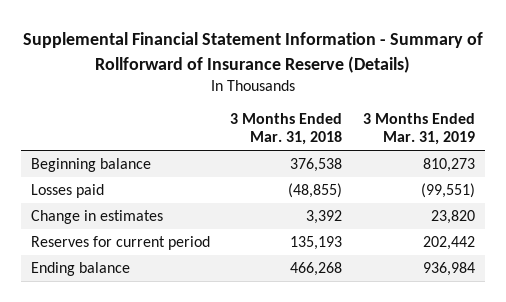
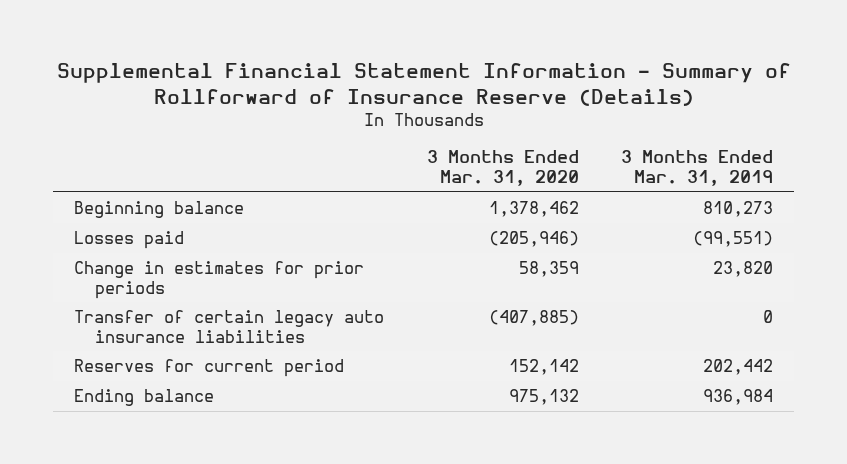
[230,113,343,146] 3 Months Ended Mar. 31, 2018 -> none
none -> [426,150,579,186] 3 Months Ended Mar. 31, 2020
[31,210,164,225] Change in estimates -> [74,260,365,299] Change in estimates for prior periods
none -> [74,309,385,343] Transfer of certain legacy auto insurance liabilities

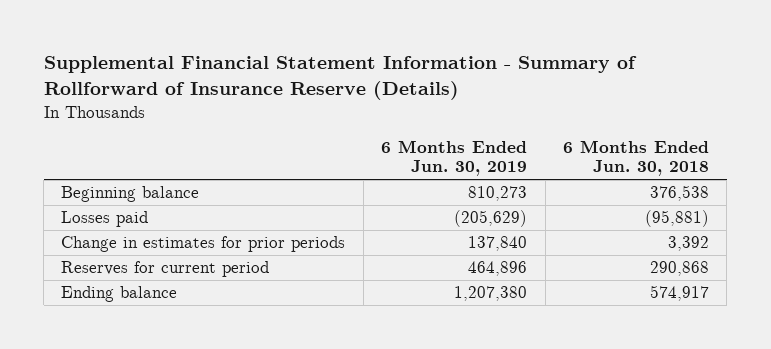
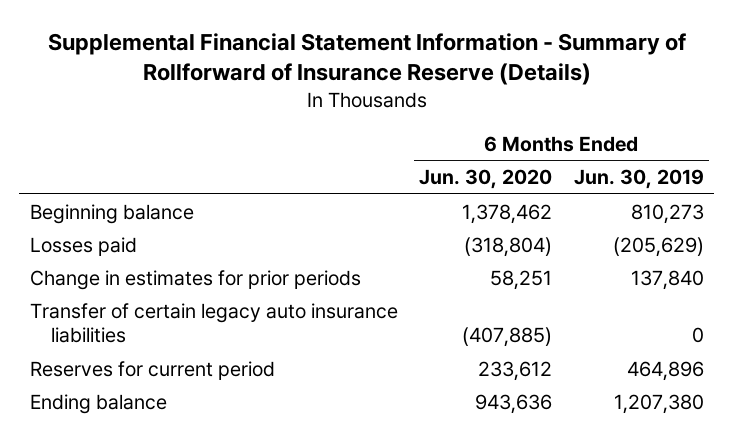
[563,139,710,177] 6 Months Ended Jun. 30, 2018 -> none
none -> [419,168,553,189] Jun. 30, 2020
none -> [29,302,398,344] Transfer of certain legacy auto insurance liabilities

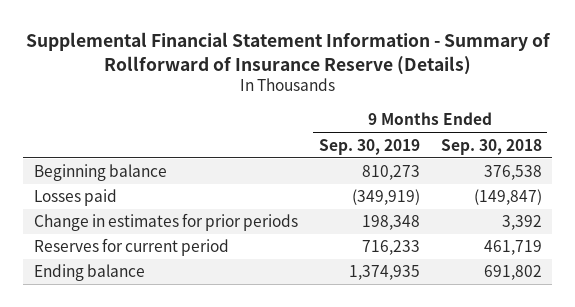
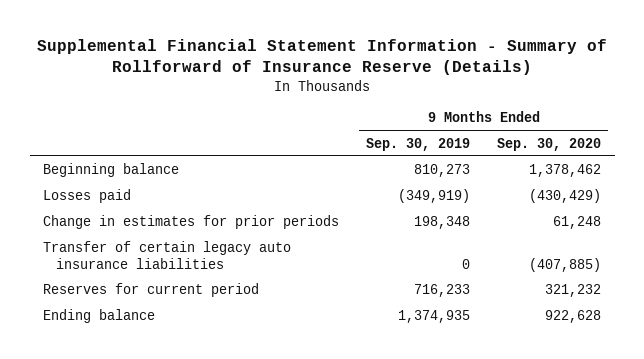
[440,138,542,155] Sep. 30, 2018 -> none
none -> [497,137,602,151] Sep. 30, 2020
none -> [43,241,292,270] Transfer of certain legacy auto insurance liabilities

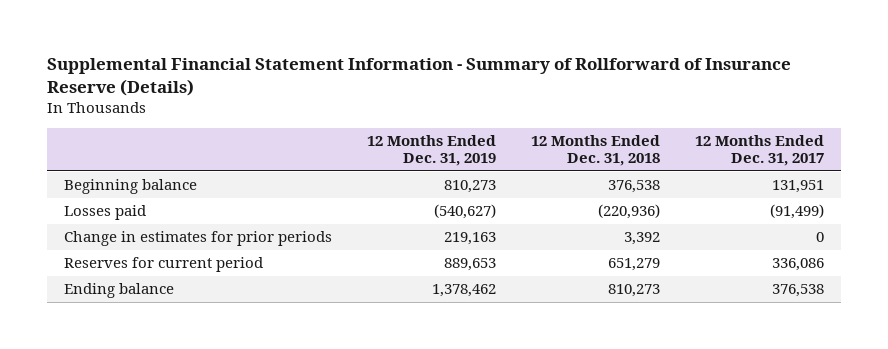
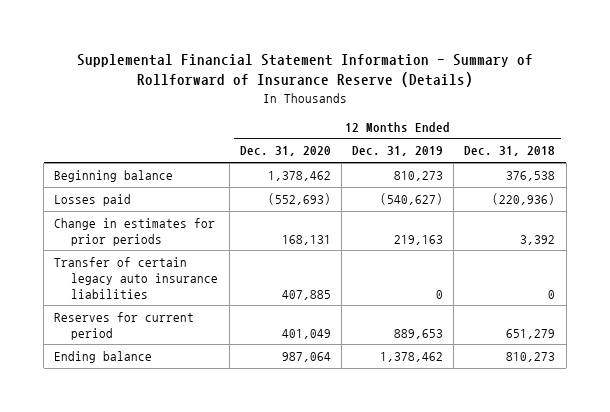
[694,135,824,167] 12 Months Ended Dec. 31, 2017 -> none
none -> [239,146,331,157] Dec. 31, 2020
none -> [54,256,219,299] Transfer of certain legacy auto insurance liabilities

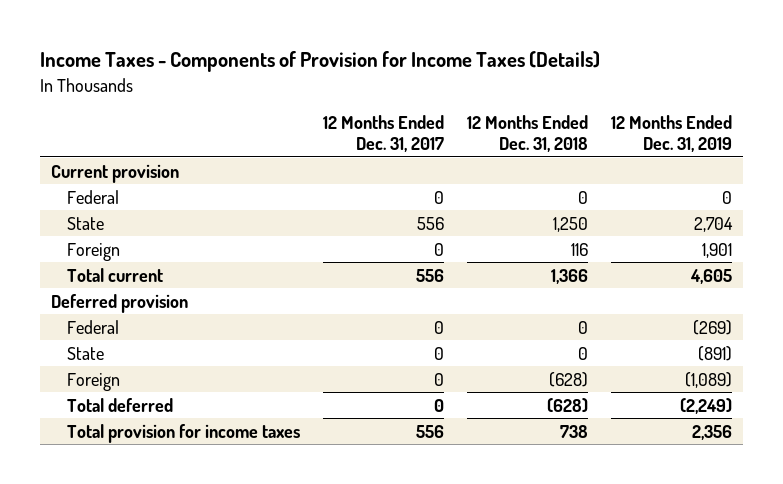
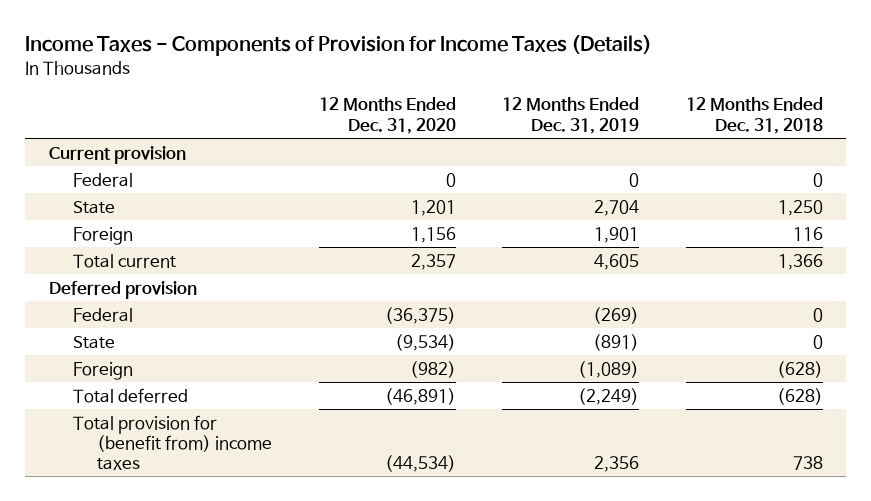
[322,115,444,152] 12 Months Ended Dec. 31, 2017 -> none
none -> [318,97,456,134] 12 Months Ended Dec. 31, 2020
[66,423,300,443] Total provision for income taxes -> [73,414,273,470] Total provision for (benefit from) income taxes

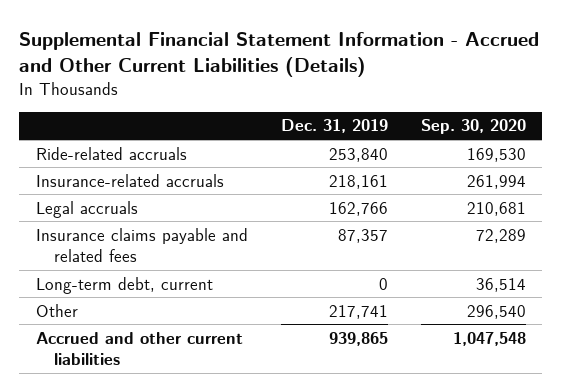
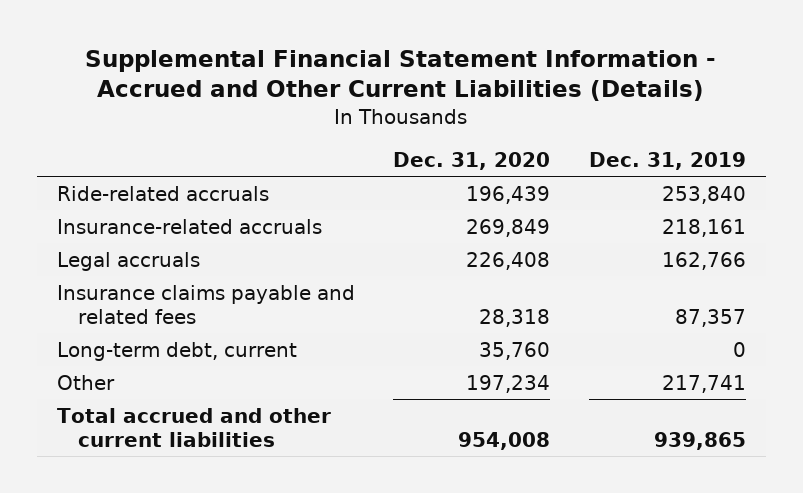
[420,119,526,135] Sep. 30, 2020 -> none
none -> [393,151,551,170] Dec. 31, 2020
[35,331,243,366] Accrued and other current liabilities -> [56,407,331,447] Total accrued and other current liabilities

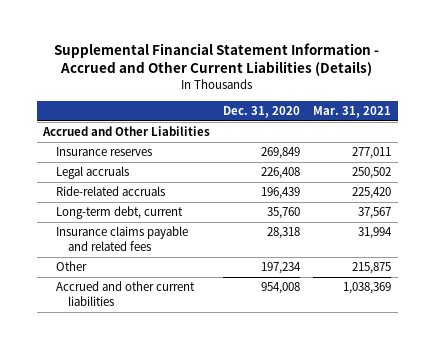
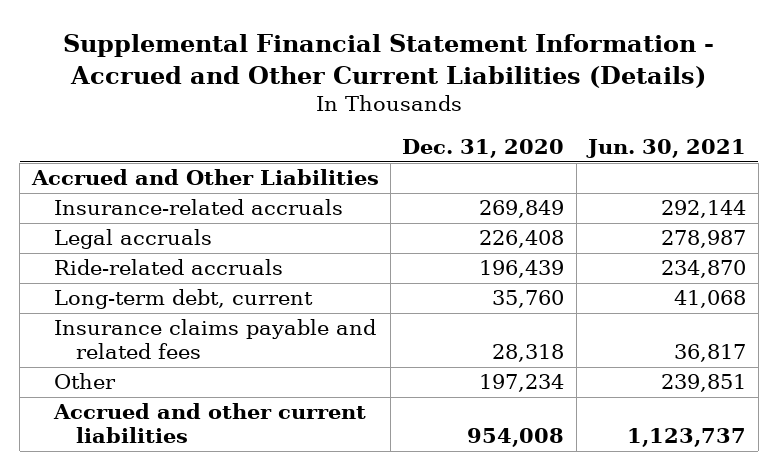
[313,106,392,119] Mar. 31, 2021 -> none
none -> [586,139,747,159] Jun. 30, 2021
[55,147,152,157] Insurance reserves -> [53,199,343,216] Insurance-related accruals

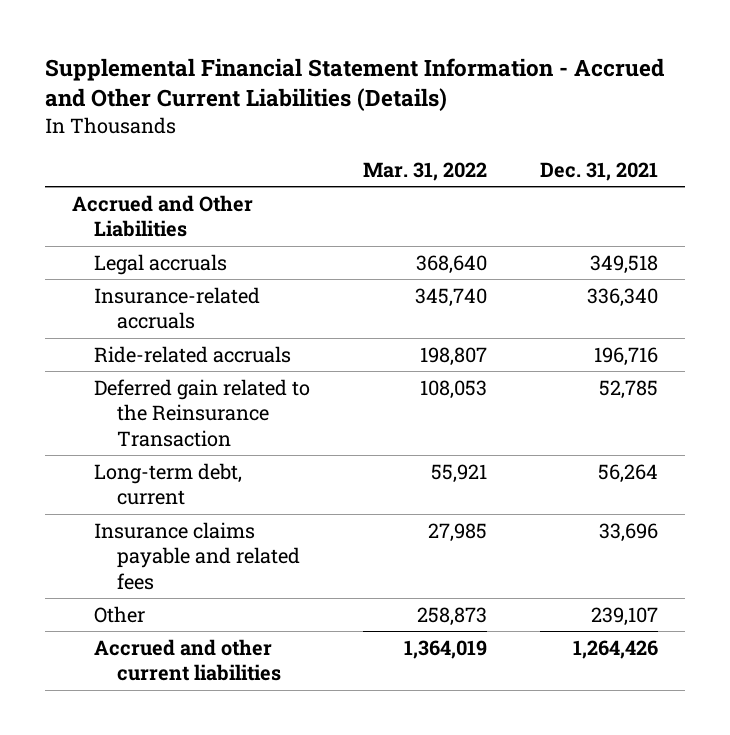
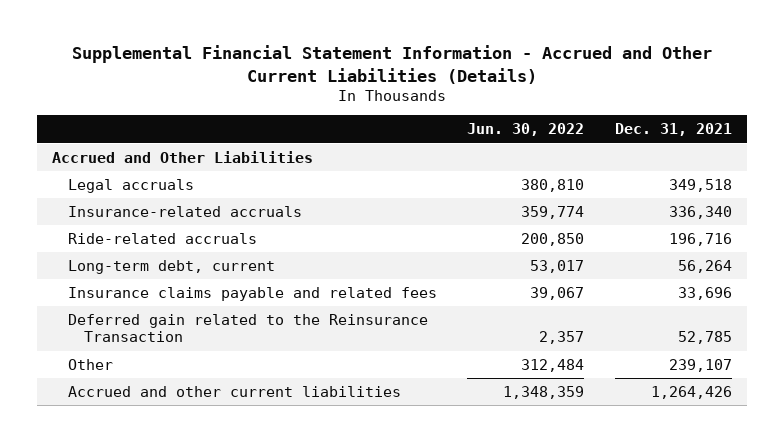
[363,161,488,181] Mar. 31, 2022 -> none
none -> [467,123,585,137] Jun. 30, 2022
[94,378,311,448] Deferred gain related to the Reinsurance Transaction -> [68,313,429,343] Deferred gain related to the Reinsurance Transaction

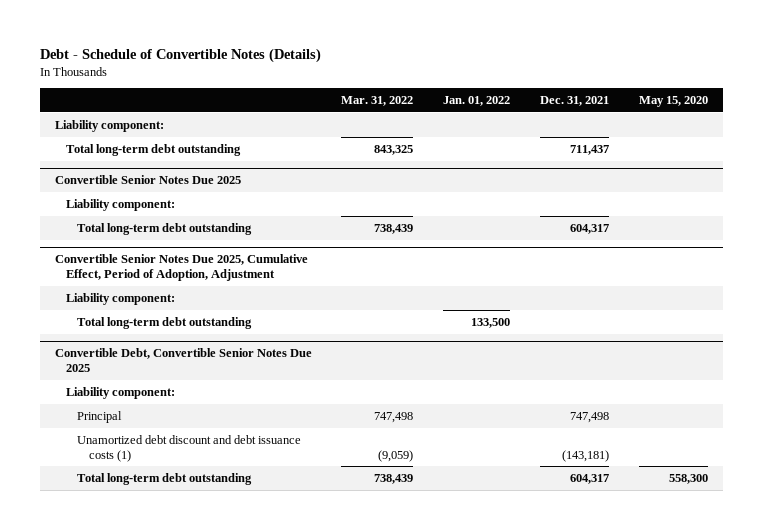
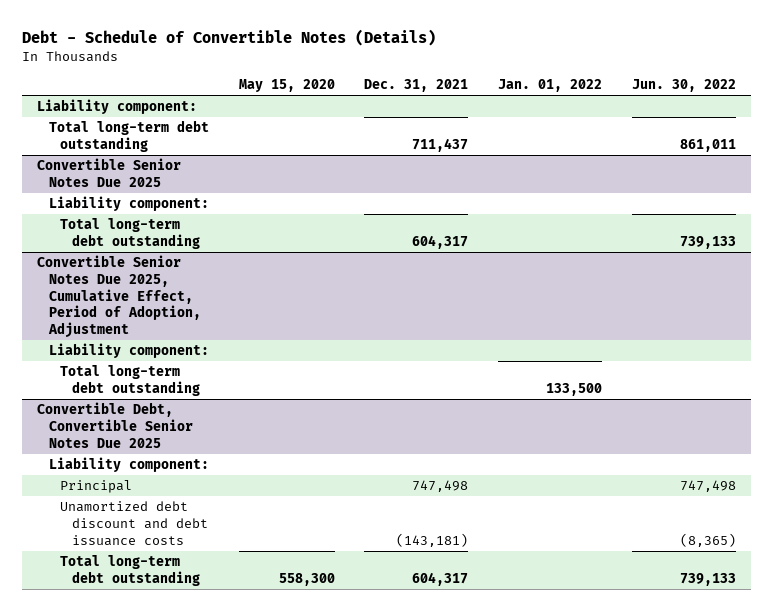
[341,95,414,106] Mar. 31, 2022 -> none
none -> [632,79,737,93] Jun. 30, 2022
[77,434,302,462] Unamortized debt discount and debt issuance costs (1) -> [60,501,208,546] Unamortized debt discount and debt issuance costs

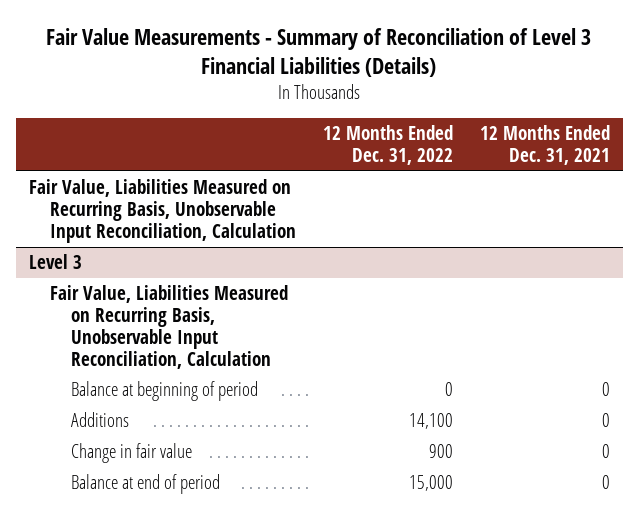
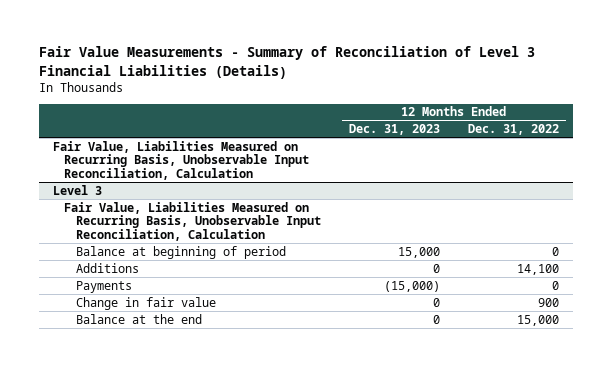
[479,124,610,165] 12 Months Ended Dec. 31, 2021 -> none
none -> [348,124,440,136] Dec. 31, 2023
none -> [75,280,132,293] Payments
[70,474,220,495] Balance at end of period -> [75,313,202,324] Balance at the end

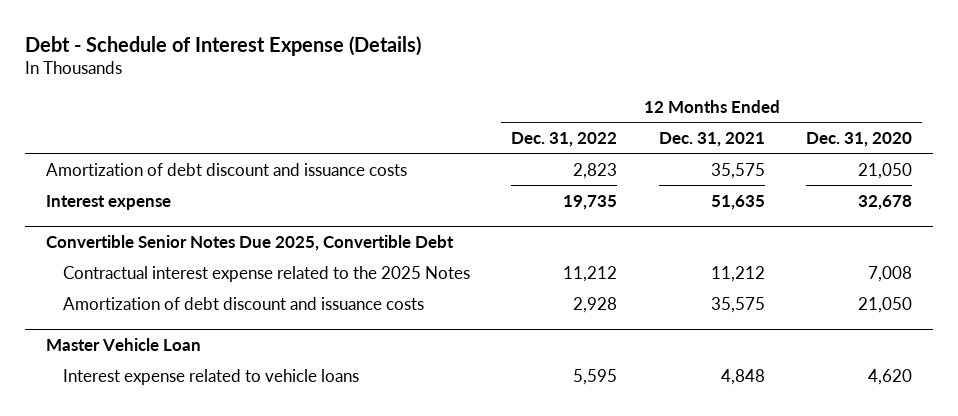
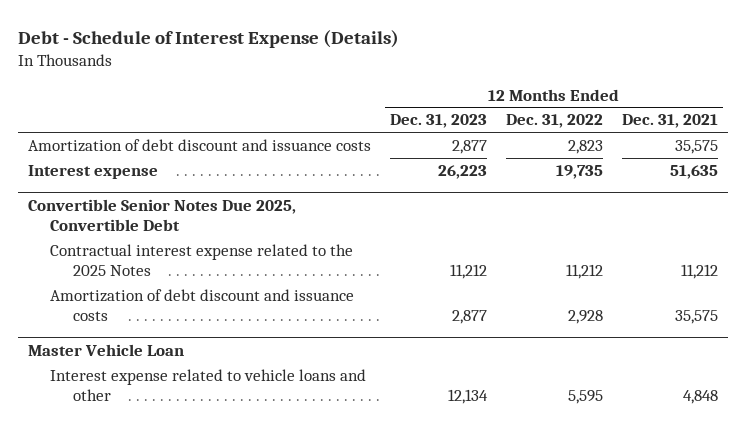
[805,131,912,147] Dec. 31, 2020 -> none
none -> [389,114,487,129] Dec. 31, 2023
[63,368,360,385] Interest expense related to vehicle loans -> [50,368,367,401] Interest expense related to vehicle loans and other

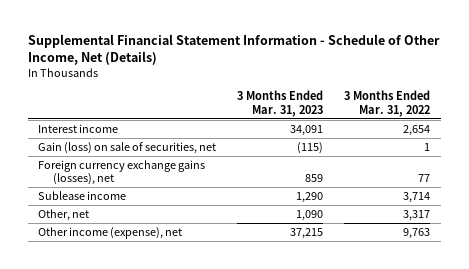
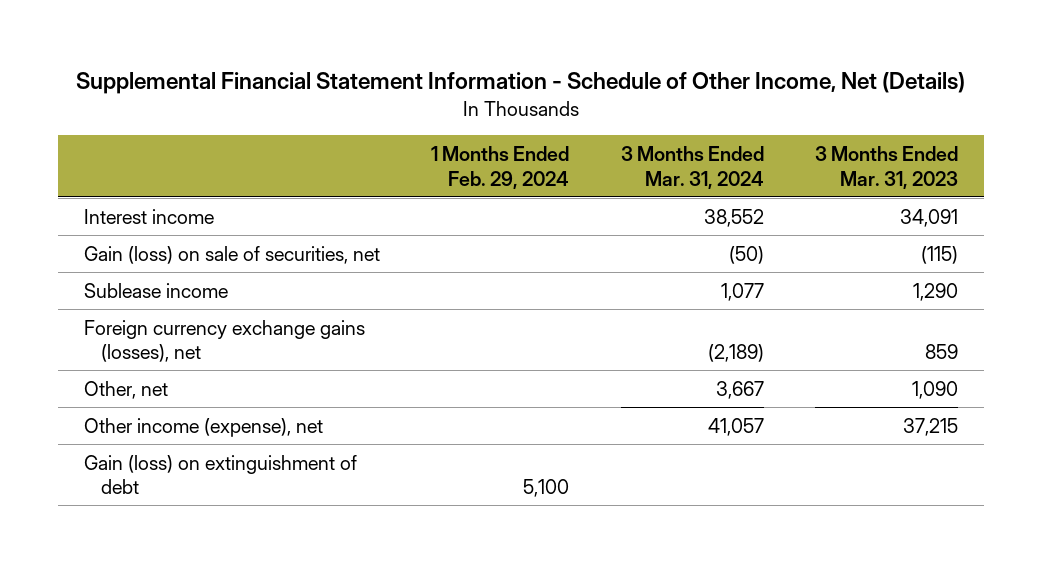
[344,90,431,118] 3 Months Ended Mar. 31, 2022 -> none
none -> [431,145,570,189] 1 Months Ended Feb. 29, 2024
none -> [620,145,764,189] 3 Months Ended Mar. 31, 2024
[38,159,206,186] Foreign currency exchange gains (losses), net -> [83,319,365,363] Foreign currency exchange gains (losses), net
none -> [83,454,357,495] Gain (loss) on extinguishment of debt

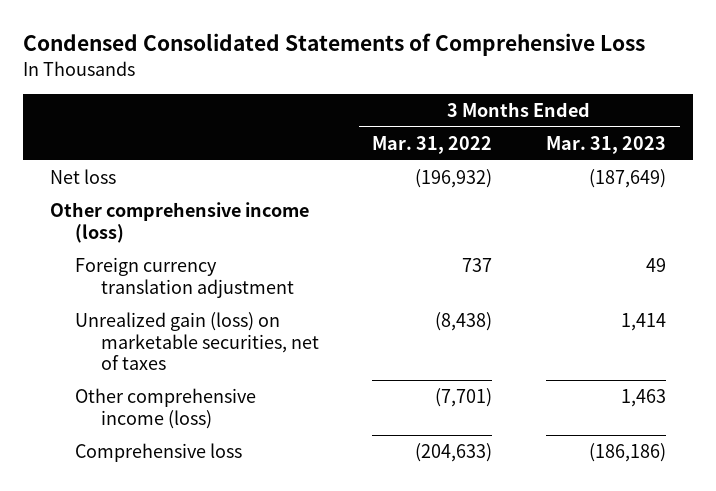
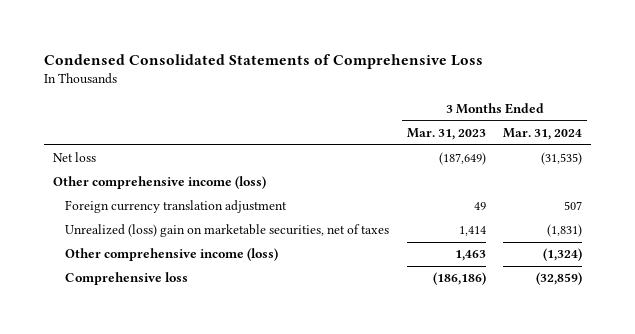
[372,135,493,154] Mar. 31, 2022 -> none
none -> [503,128,583,141] Mar. 31, 2024
[75,312,319,371] Unrealized gain (loss) on marketable securities, net of taxes -> [65,224,390,238] Unrealized (loss) gain on marketable securities, net of taxes

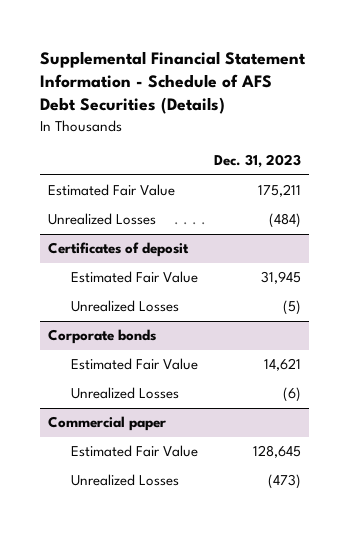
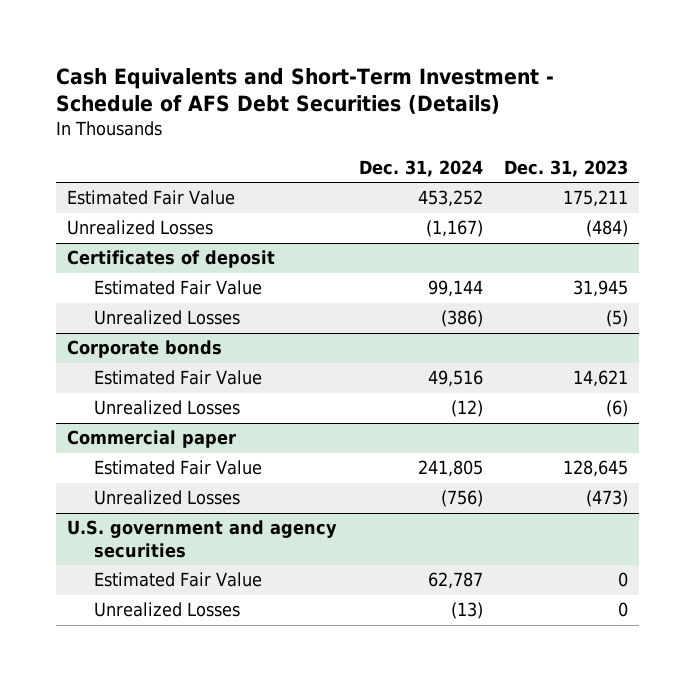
[40,50,307,115] Supplemental Financial Statement Information - Schedule of AFS Debt Securities (Details) -> [56,67,555,115] Cash Equivalents and Short-Term Investment - Schedule of AFS Debt Securities (Details)
none -> [358,159,483,177] Dec. 31, 2024
none -> [66,520,337,558] U.S. government and agency securities
none -> [94,572,263,588] Estimated Fair Value
none -> [94,602,241,618] Unrealized Losses

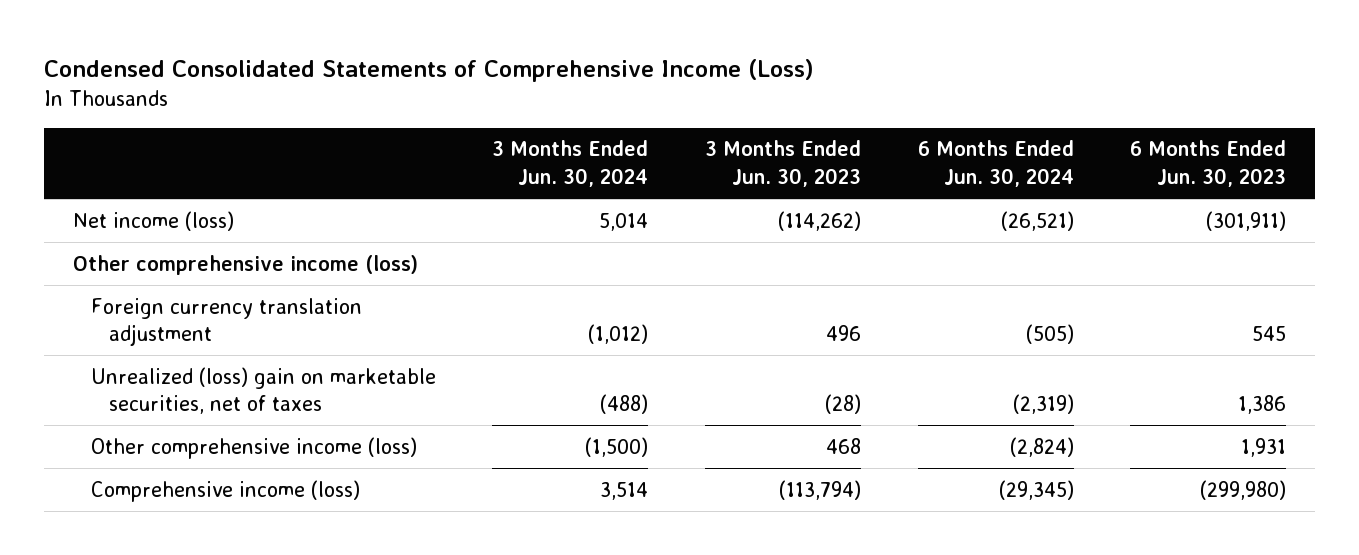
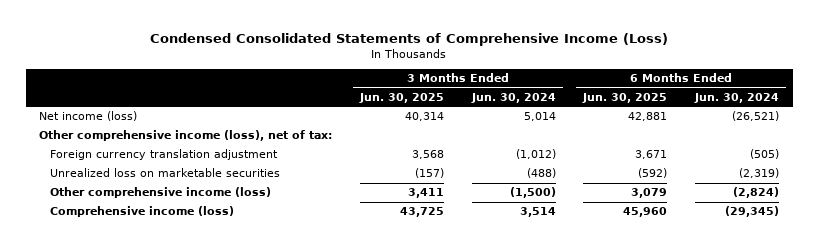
[705,140,862,187] 3 Months Ended Jun. 30, 2023 -> none
[1130,140,1287,187] 6 Months Ended Jun. 30, 2023 -> none
none -> [359,92,445,103] Jun. 30, 2025
none -> [582,92,668,103] Jun. 30, 2025
[72,254,418,275] Other comprehensive income (loss) -> [39,130,333,142] Other comprehensive income (loss), net of tax:
[90,366,436,415] Unrealized (loss) gain on marketable securities, net of taxes -> [50,168,281,178] Unrealized loss on marketable securities

